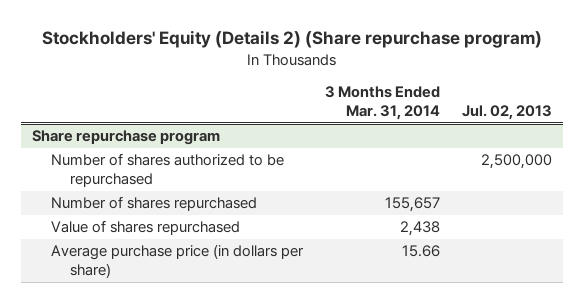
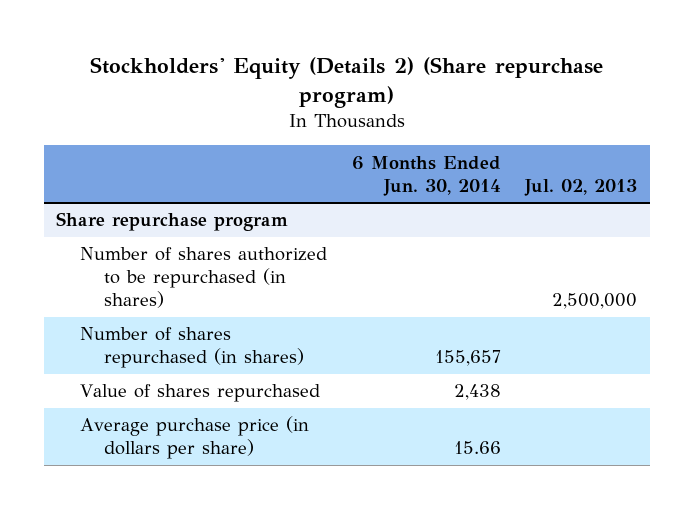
[324,86,440,121] 3 Months Ended Mar. 31, 2014 -> none
none -> [351,155,501,196] 6 Months Ended Jun. 30, 2014
[51,153,285,188] Number of shares authorized to be repurchased -> [80,247,328,309] Number of shares authorized to be repurchased (in shares)
[51,196,258,212] Number of shares repurchased -> [80,327,304,369] Number of shares repurchased (in shares)

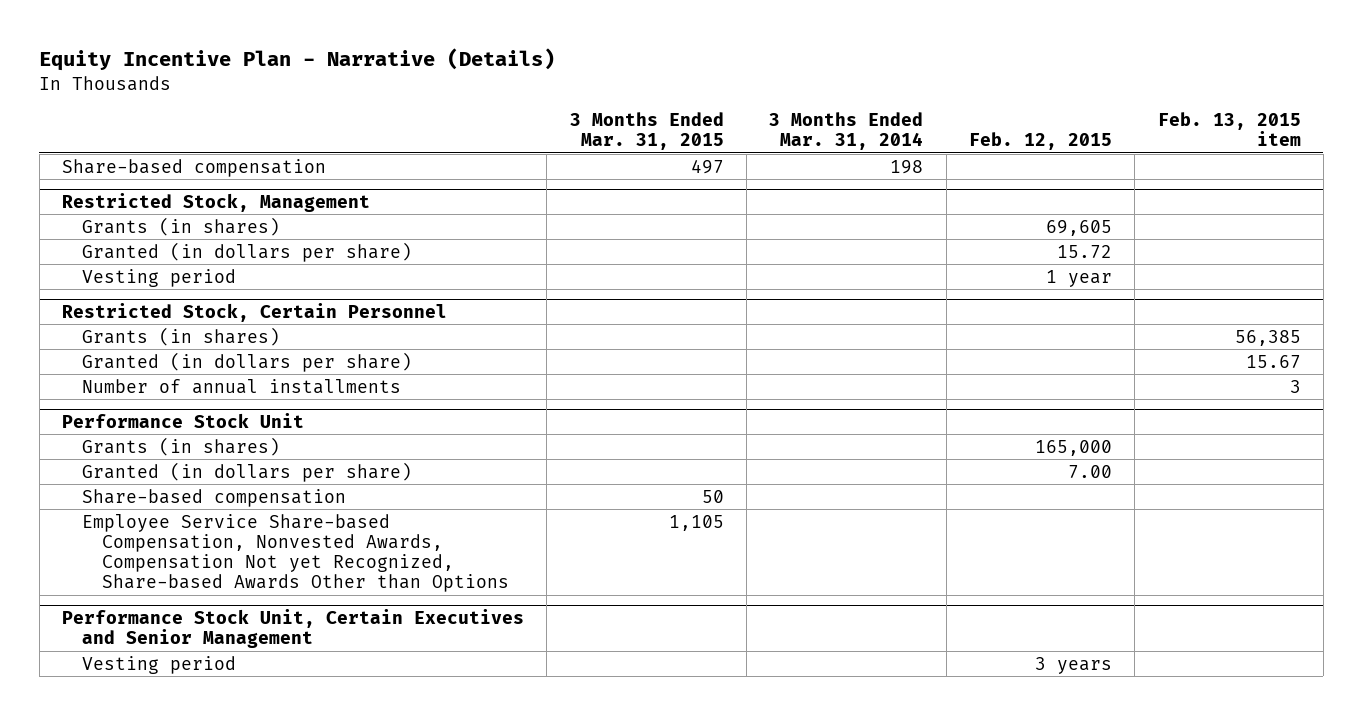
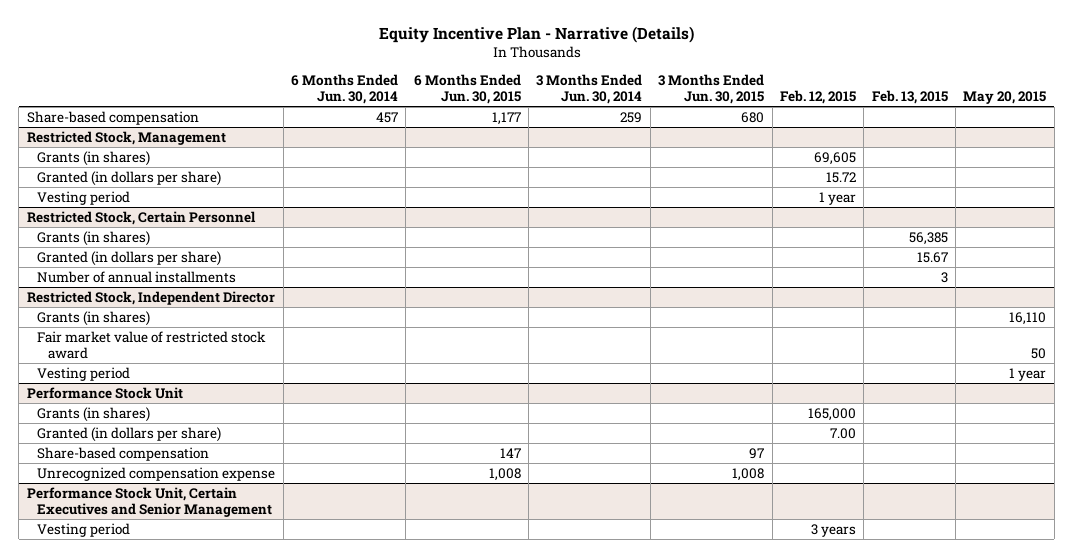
[569,112,724,151] 3 Months Ended Mar. 31, 2015 -> none
[769,112,924,151] 3 Months Ended Mar. 31, 2014 -> none
[1157,112,1301,147] Feb. 13, 2015 item -> none
none -> [290,74,398,105] 6 Months Ended Jun. 30, 2014
none -> [413,74,521,105] 6 Months Ended Jun. 30, 2015
none -> [536,74,643,105] 3 Months Ended Jun. 30, 2014
none -> [658,74,765,105] 3 Months Ended Jun. 30, 2015
none -> [871,90,948,105] Feb. 13, 2015
none -> [963,91,1047,105] May 20, 2015
none -> [26,290,275,305] Restricted Stock, Independent Director
none -> [37,310,151,326] Grants (in shares)
none -> [37,330,267,359] Fair market value of restricted stock award
none -> [37,366,131,381] Vesting period
[82,513,510,593] Employee Service Share-based Compensation, Nonvested Awards, Compensation Not yet Recognized, Share-based Awards Other than Options -> [37,466,276,481] Unrecognized compensation expense

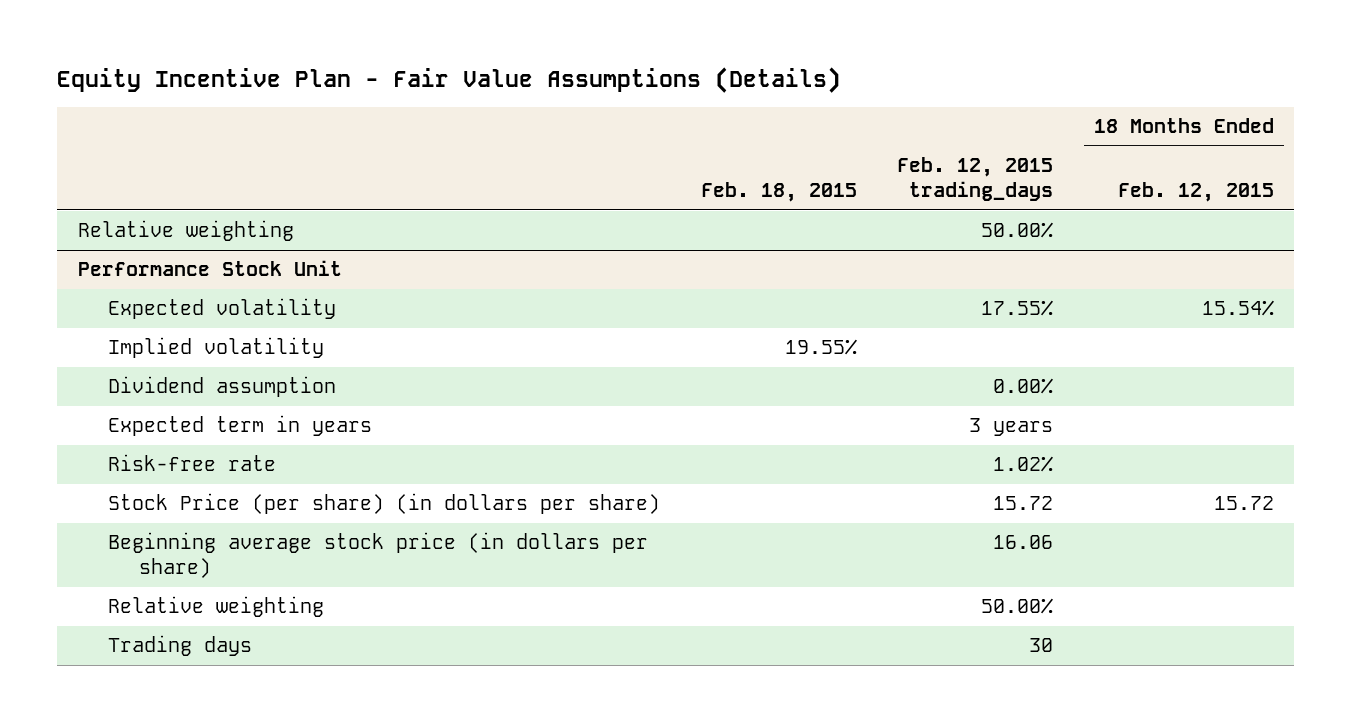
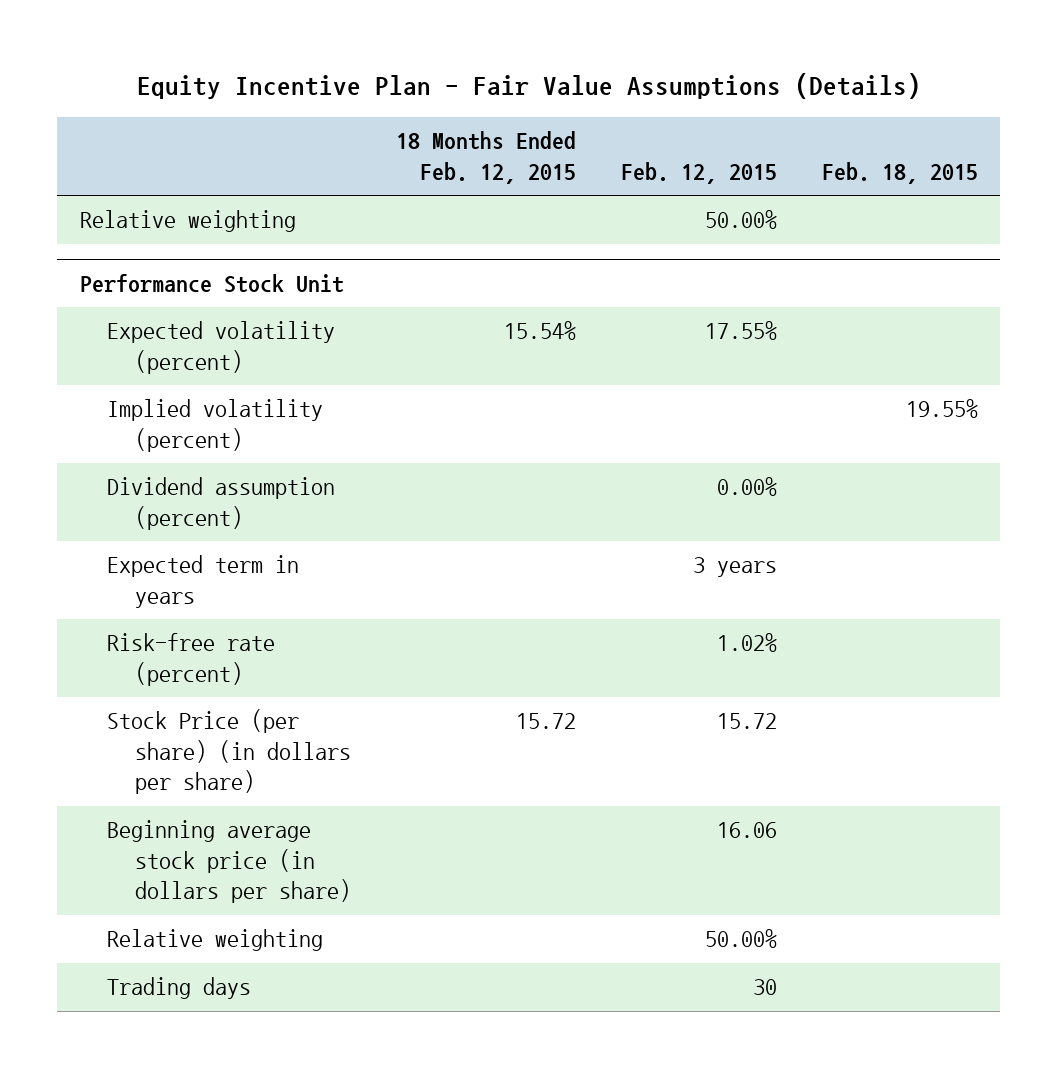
[897,157,1054,202] Feb. 12, 2015 trading_days -> none
none -> [620,161,777,184] Feb. 12, 2015
[108,298,337,320] Expected volatility -> [107,321,336,374] Expected volatility (percent)
[108,337,325,359] Implied volatility -> [107,399,324,452] Implied volatility (percent)
[108,376,337,398] Dividend assumption -> [107,477,336,530] Dividend assumption (percent)
[108,454,277,472] Risk-free rate -> [107,633,276,686] Risk-free rate (percent)

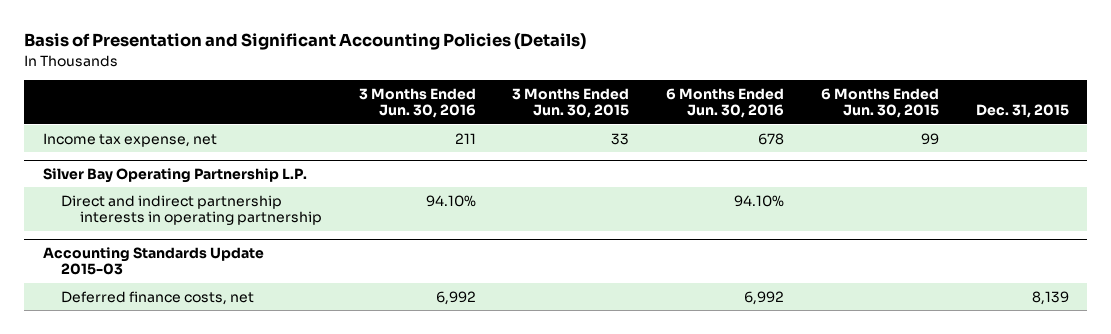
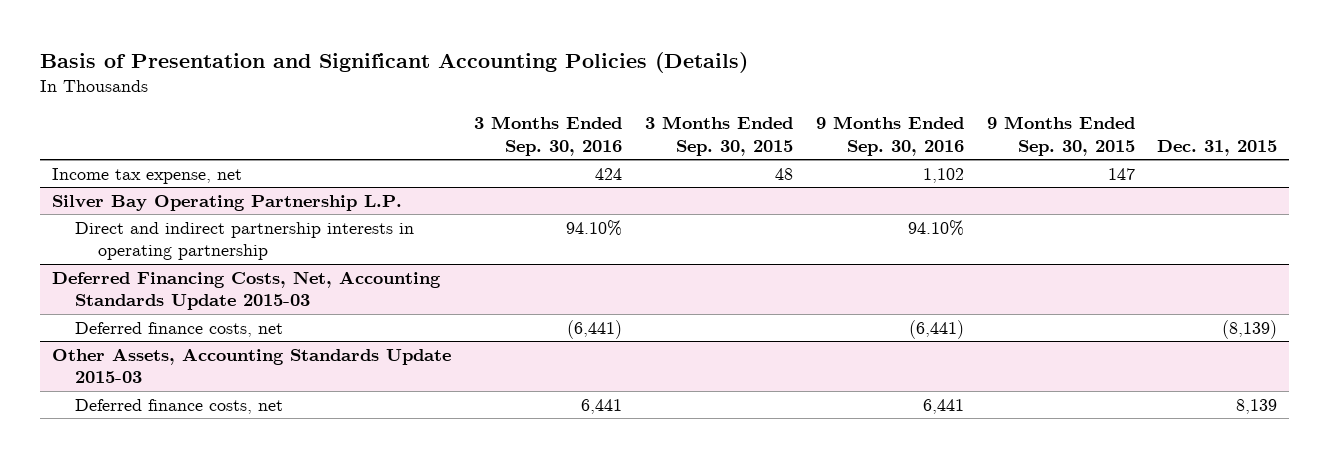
[358,87,476,119] 3 Months Ended Jun. 30, 2016 -> none
[512,87,630,119] 3 Months Ended Jun. 30, 2015 -> none
[666,87,785,119] 6 Months Ended Jun. 30, 2016 -> none
[820,87,939,119] 6 Months Ended Jun. 30, 2015 -> none
none -> [473,116,622,156] 3 Months Ended Sep. 30, 2016
none -> [644,116,793,156] 3 Months Ended Sep. 30, 2015
none -> [815,116,964,156] 9 Months Ended Sep. 30, 2016
none -> [986,116,1135,156] 9 Months Ended Sep. 30, 2015
none -> [51,270,441,311] Deferred Financing Costs, Net, Accounting Standards Update 2015-03
none -> [74,321,283,337] Deferred finance costs, net
[42,247,264,276] Accounting Standards Update 2015-03 -> [51,347,451,384] Other Assets, Accounting Standards Update 2015-03

